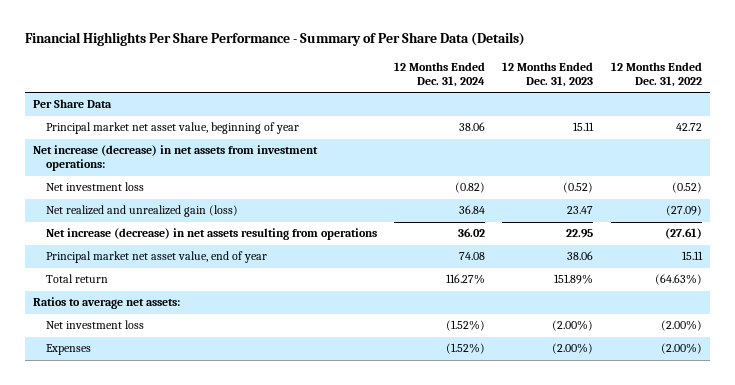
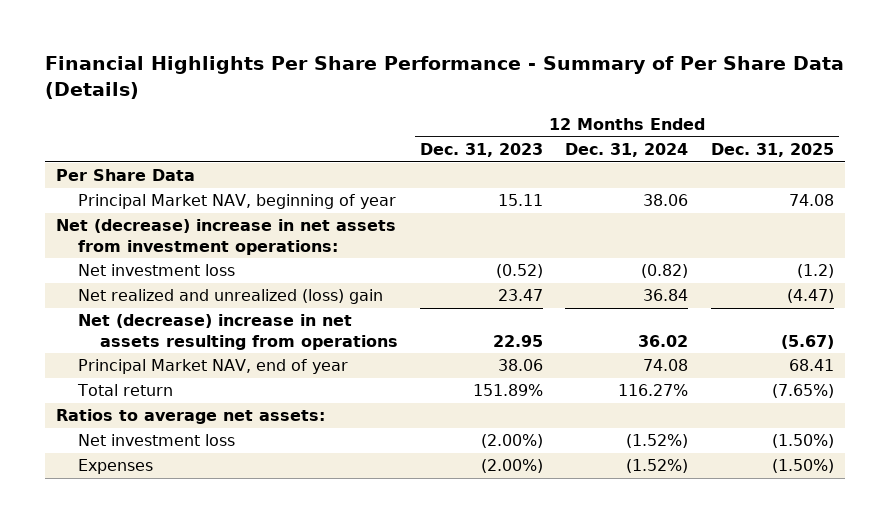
[610,61,702,87] 12 Months Ended Dec. 31, 2022 -> none
none -> [710,143,834,158] Dec. 31, 2025
[45,122,299,135] Principal market net asset value, beginning of year -> [78,194,397,210] Principal Market NAV, beginning of year
[33,145,319,172] Net increase (decrease) in net assets from investment operations: -> [56,219,397,255] Net (decrease) increase in net assets from investment operations:
[45,205,238,218] Net realized and unrealized gain (loss) -> [78,289,384,305] Net realized and unrealized (loss) gain
[45,228,377,241] Net increase (decrease) in net assets resulting from operations -> [78,314,398,350] Net (decrease) increase in net assets resulting from operations
[45,251,267,264] Principal market net asset value, end of year -> [78,359,349,375] Principal Market NAV, end of year

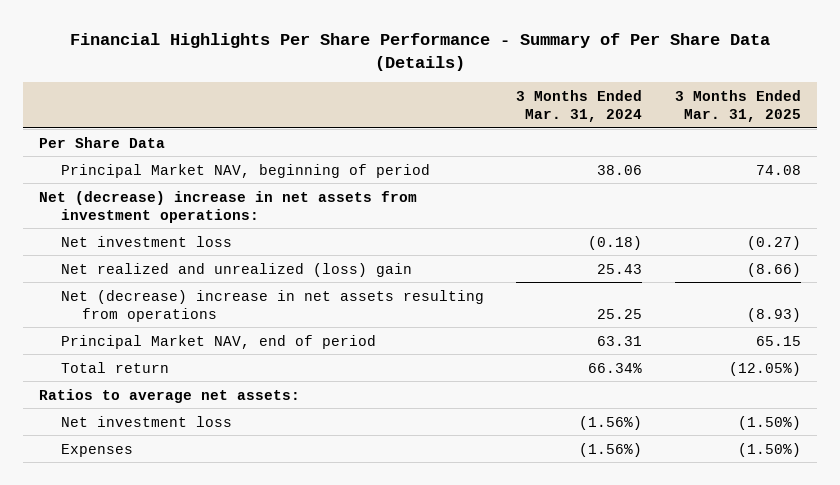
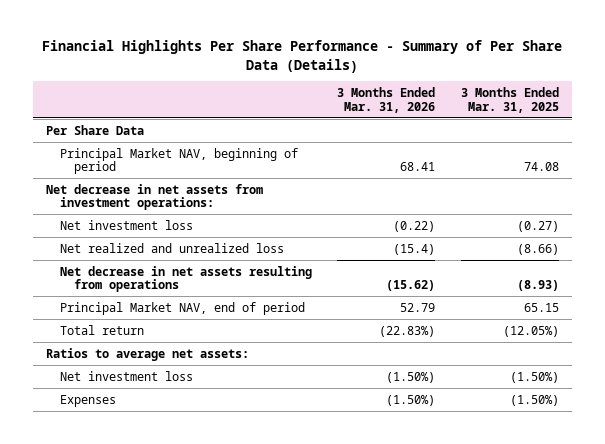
[516,89,643,122] 3 Months Ended Mar. 31, 2024 -> none
none -> [337,87,436,113] 3 Months Ended Mar. 31, 2026
[38,190,417,223] Net (decrease) increase in net assets from investment operations: -> [45,183,263,211] Net decrease in net assets from investment operations:
[60,262,412,277] Net realized and unrealized (loss) gain -> [59,242,284,253] Net realized and unrealized loss
[60,289,484,322] Net (decrease) increase in net assets resulting from operations -> [59,265,312,293] Net decrease in net assets resulting from operations

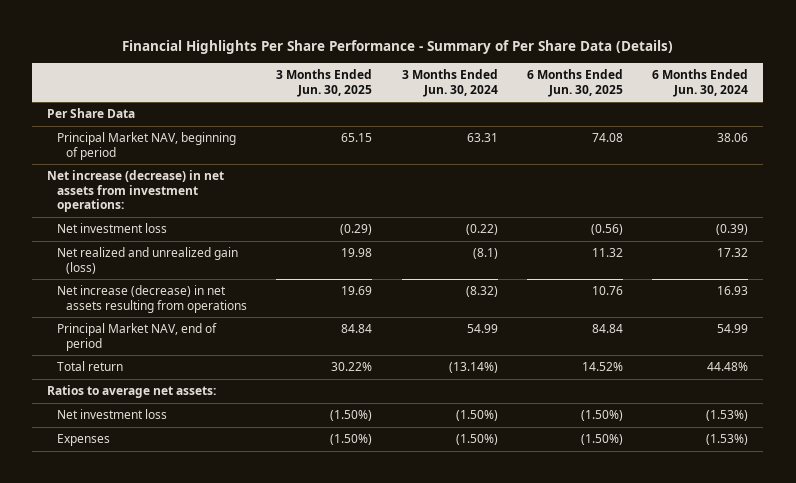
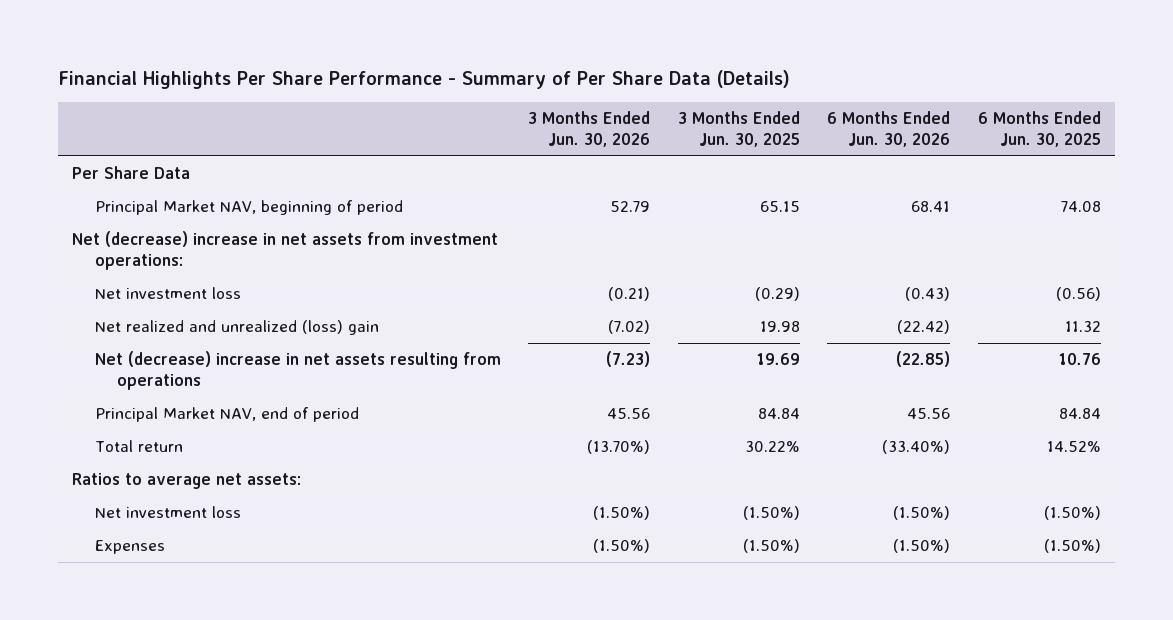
[401,68,498,97] 3 Months Ended Jun. 30, 2024 -> none
[652,68,749,97] 6 Months Ended Jun. 30, 2024 -> none
none -> [528,111,651,148] 3 Months Ended Jun. 30, 2026
none -> [827,111,951,148] 6 Months Ended Jun. 30, 2026
[47,170,225,213] Net increase (decrease) in net assets from investment operations: -> [72,231,499,271] Net (decrease) increase in net assets from investment operations:
[56,247,238,274] Net realized and unrealized gain (loss) -> [94,320,379,336] Net realized and unrealized (loss) gain
[56,285,247,313] Net increase (decrease) in net assets resulting from operations -> [94,351,501,391] Net (decrease) increase in net assets resulting from operations

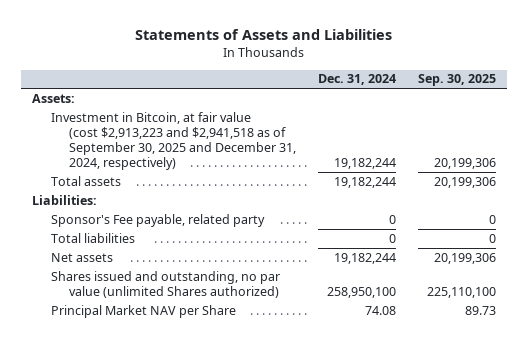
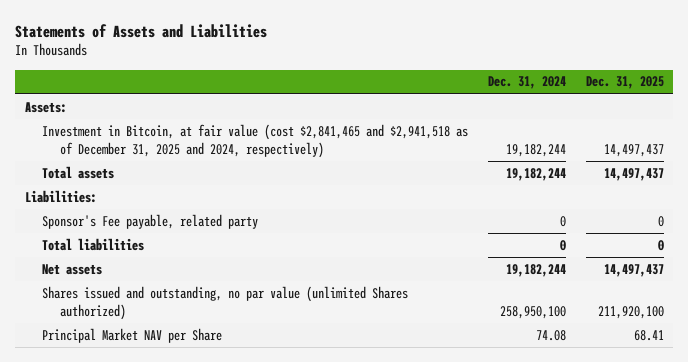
[418,74,497,87] Sep. 30, 2025 -> none
none -> [585,76,664,90] Dec. 31, 2025
[50,111,297,170] Investment in Bitcoin, at fair value (cost $2,913,223 and $2,941,518 as of September 30, 2025 and December 31, 2024, respectively) -> [42,123,469,158] Investment in Bitcoin, at fair value (cost $2,841,465 and $2,941,518 as of December 31, 2025 and 2024, respectively)

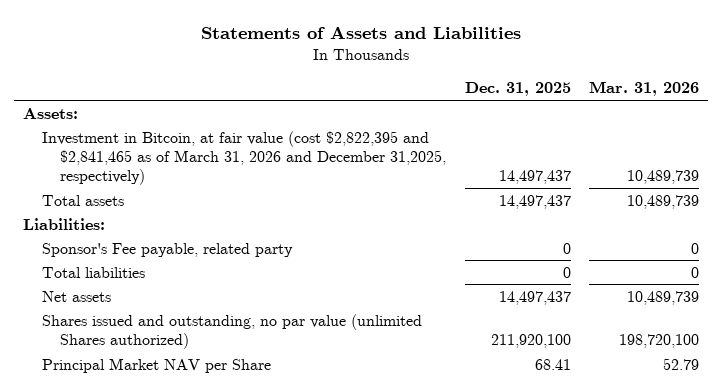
[487,76,566,90] Dec. 31, 2024 -> none
none -> [588,81,699,97] Mar. 31, 2026
[42,123,469,158] Investment in Bitcoin, at fair value (cost $2,841,465 and $2,941,518 as of December 31, 2025 and 2024, respectively) -> [41,130,447,185] Investment in Bitcoin, at fair value (cost $2,822,395 and $2,841,465 as of March 31, 2026 and December 31,2025, respectively)

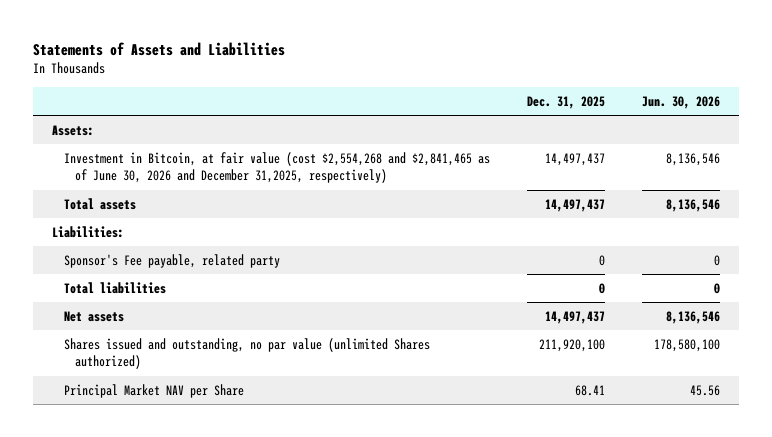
[588,81,699,97] Mar. 31, 2026 -> none
none -> [642,95,721,109] Jun. 30, 2026
[41,130,447,185] Investment in Bitcoin, at fair value (cost $2,822,395 and $2,841,465 as of March 31, 2026 and December 31,2025, respectively) -> [63,151,490,184] Investment in Bitcoin, at fair value (cost $2,554,268 and $2,841,465 as of June 30, 2026 and December 31,2025, respectively)

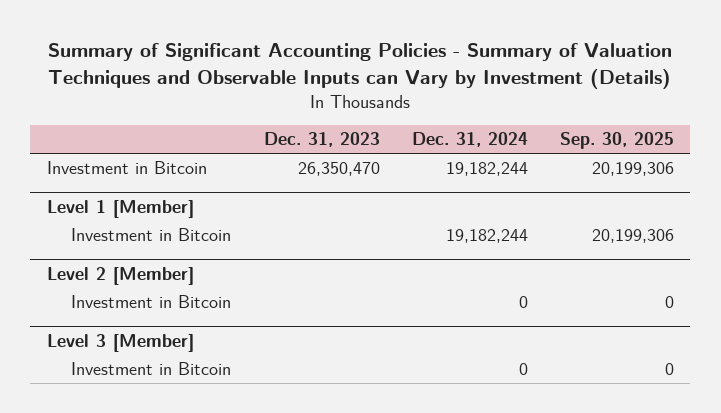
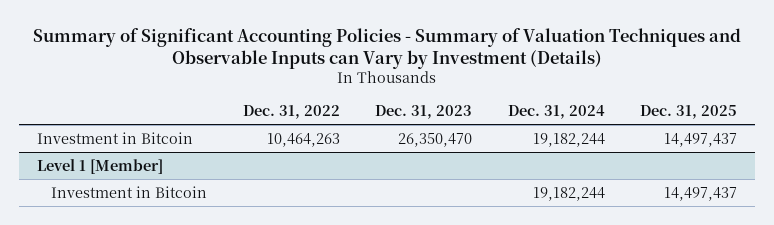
[560,132,675,150] Sep. 30, 2025 -> none
none -> [242,105,340,120] Dec. 31, 2022
none -> [640,105,738,120] Dec. 31, 2025
[46,266,194,285] Level 2 [Member] -> none
[71,295,232,309] Investment in Bitcoin -> none
[46,333,194,352] Level 3 [Member] -> none
[71,362,232,376] Investment in Bitcoin -> none

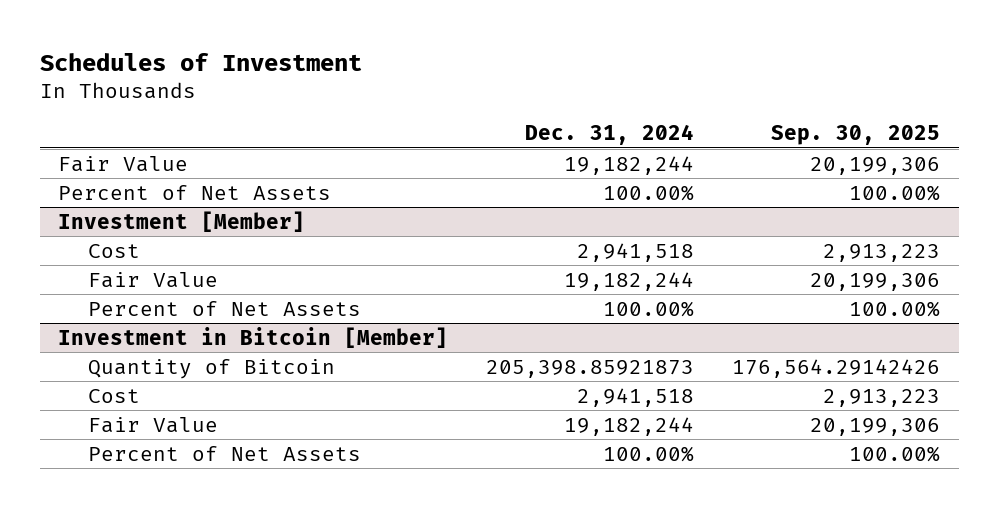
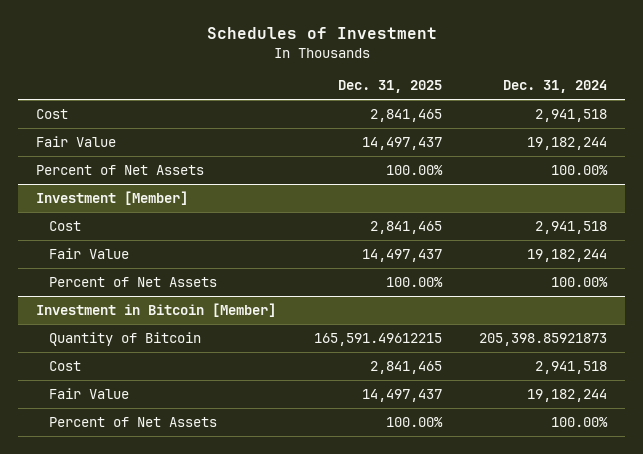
[771,125,941,146] Sep. 30, 2025 -> none
none -> [337,80,442,94] Dec. 31, 2025
none -> [36,108,69,119] Cost

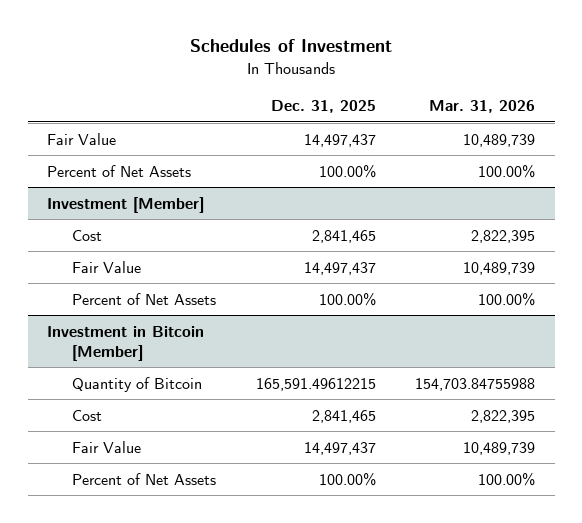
[502,80,607,94] Dec. 31, 2024 -> none
none -> [428,100,535,114] Mar. 31, 2026
[36,108,69,119] Cost -> none

